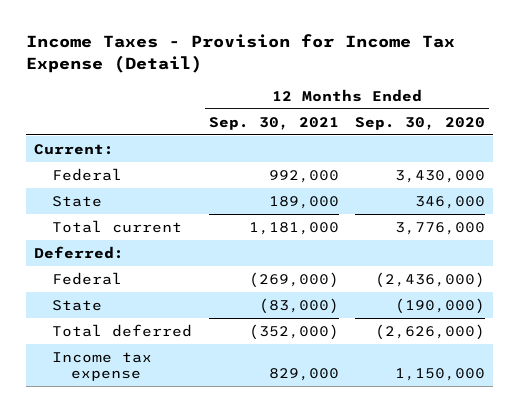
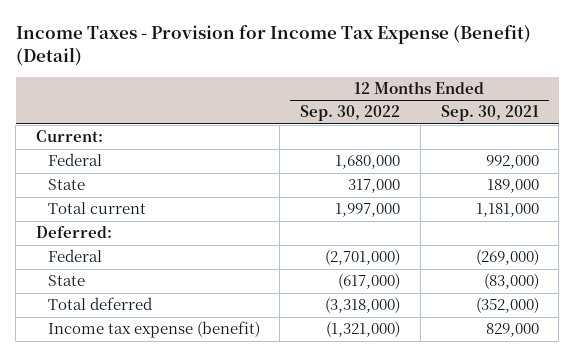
[25,34,455,73] Income Taxes - Provision for Income Tax Expense (Detail) -> [15,24,531,66] Income Taxes - Provision for Income Tax Expense (Benefit) (Detail)
[355,116,486,130] Sep. 30, 2020 -> none
none -> [300,105,401,122] Sep. 30, 2022
[52,351,153,381] Income tax expense -> [47,321,260,339] Income tax expense (benefit)

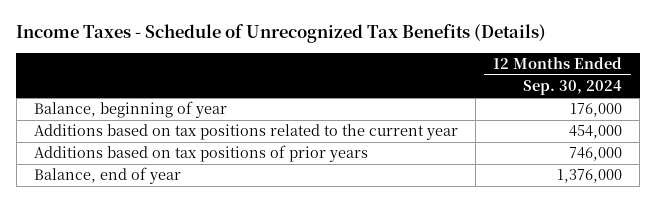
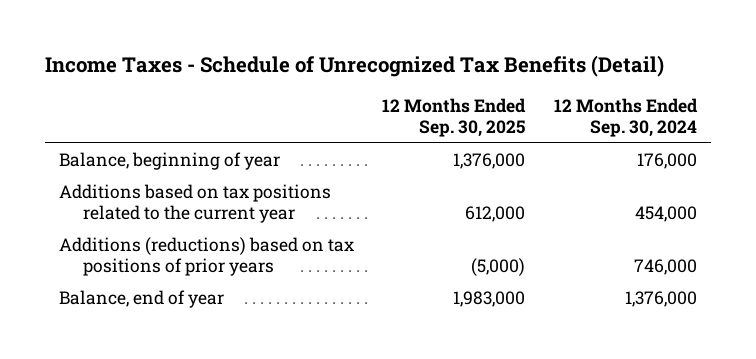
[16,24,547,44] Income Taxes - Schedule of Unrecognized Tax Benefits (Details) -> [44,55,664,78] Income Taxes - Schedule of Unrecognized Tax Benefits (Detail)
none -> [382,97,527,138] 12 Months Ended Sep. 30, 2025
[33,145,368,163] Additions based on tax positions of prior years -> [58,237,354,277] Additions (reductions) based on tax positions of prior years

